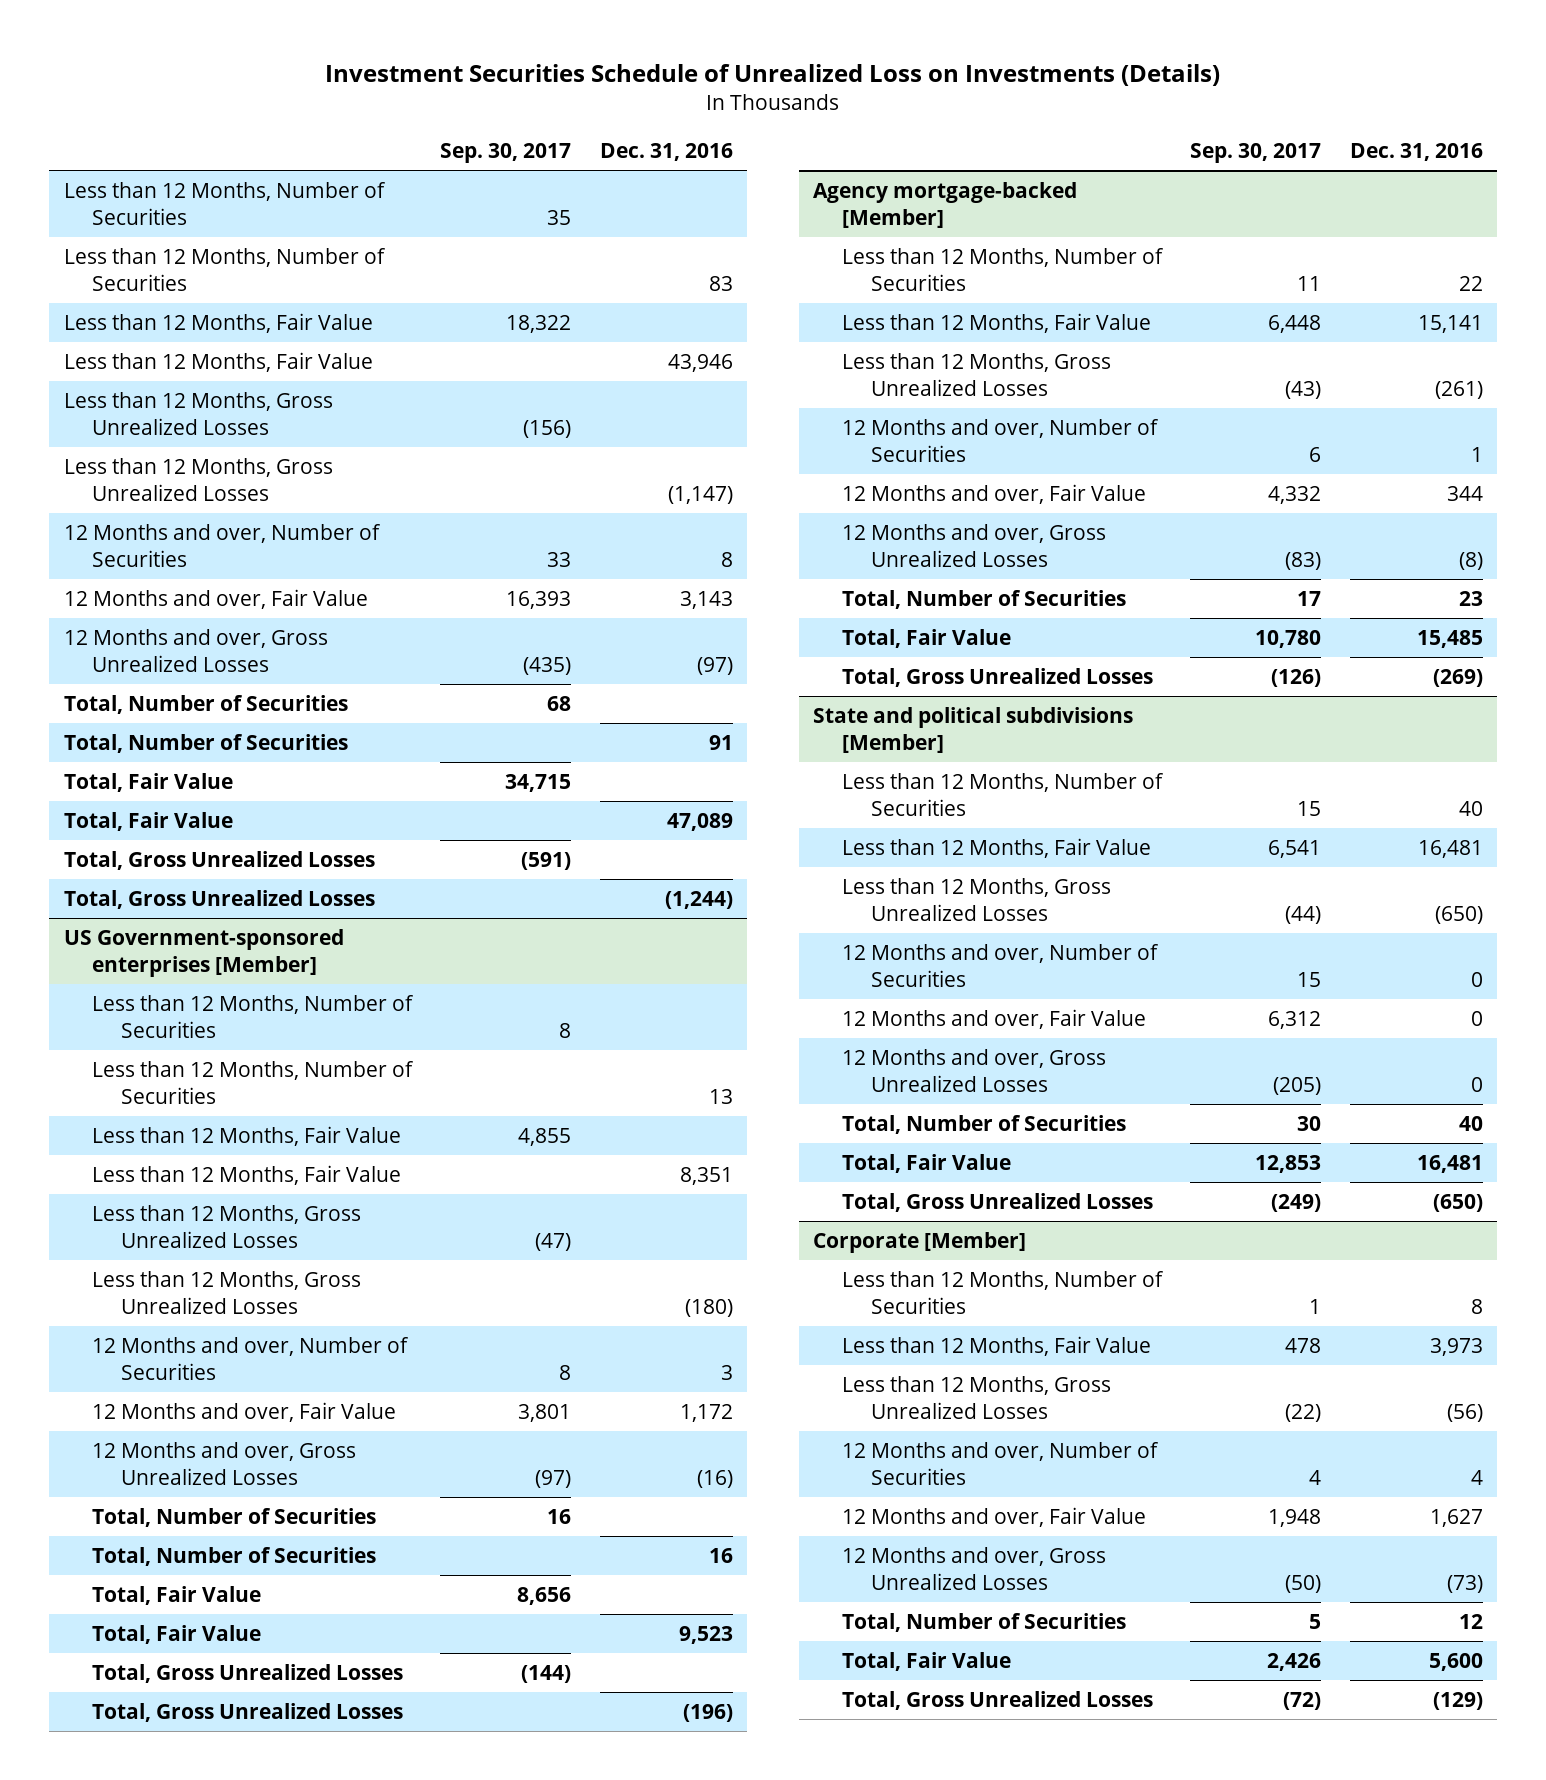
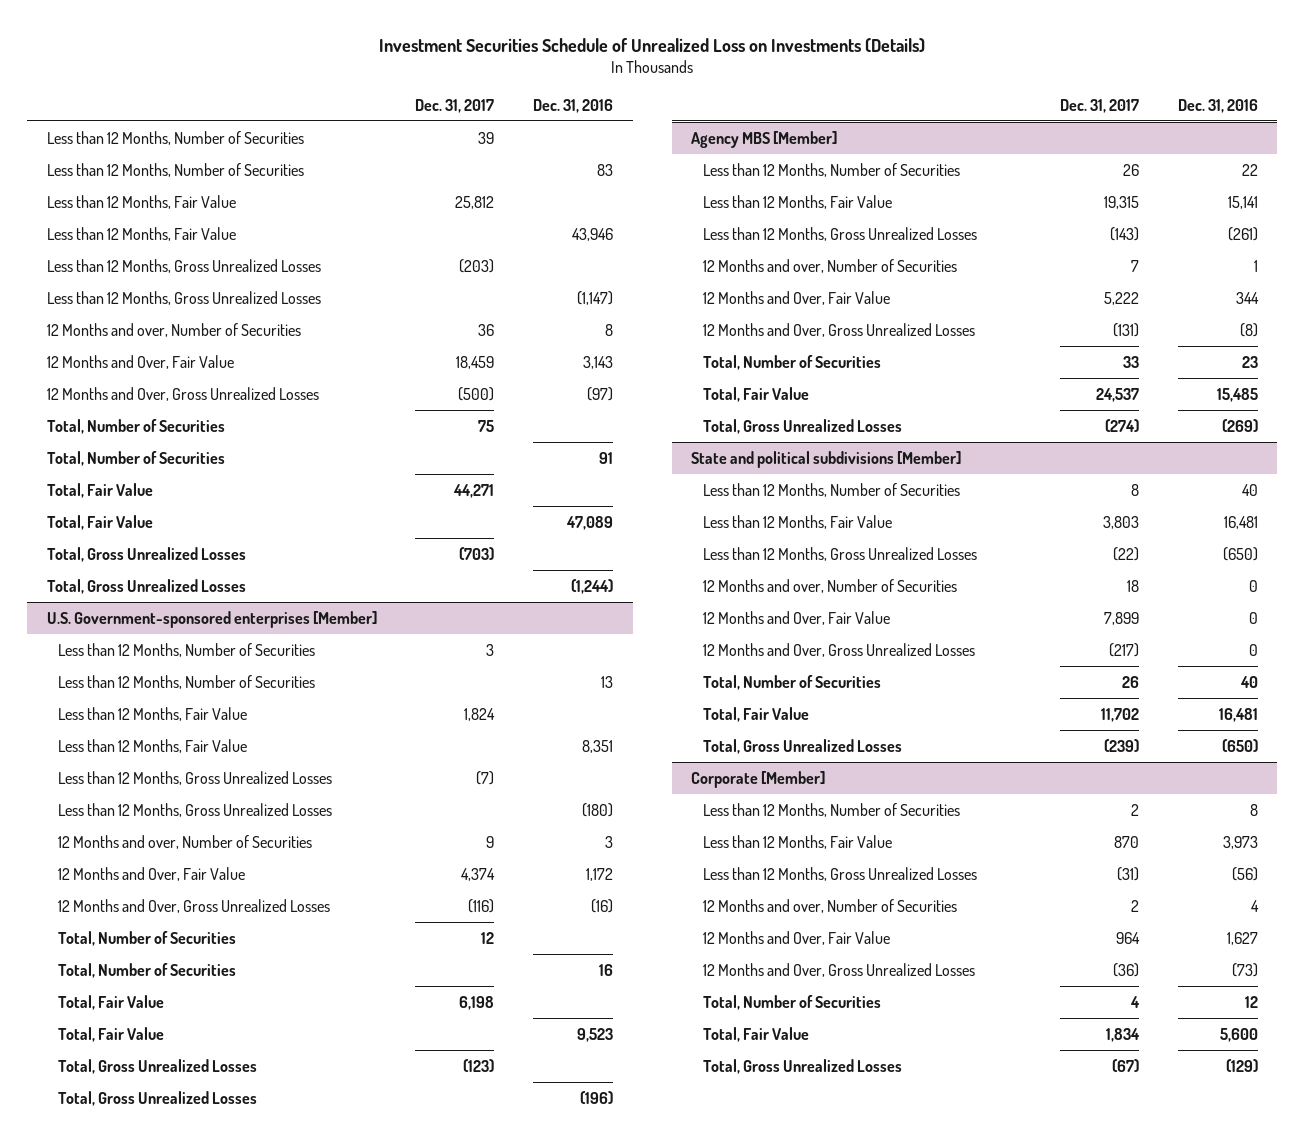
[440,142,572,163] Sep. 30, 2017 -> none
none -> [415,98,495,113] Dec. 31, 2017
[63,589,368,610] 12 Months and over, Fair Value -> [46,354,234,369] 12 Months and Over, Fair Value
[63,629,328,672] 12 Months and over, Gross Unrealized Losses -> [46,386,319,401] 12 Months and Over, Gross Unrealized Losses
[63,929,344,977] US Government-sponsored enterprises [Member] -> [46,610,377,628] U.S. Government-sponsored enterprises [Member]
[92,1402,397,1423] 12 Months and over, Fair Value -> [58,866,246,881] 12 Months and Over, Fair Value
[92,1442,357,1485] 12 Months and over, Gross Unrealized Losses -> [58,898,331,913] 12 Months and Over, Gross Unrealized Losses
[813,182,1078,228] Agency mortgage-backed [Member] -> [691,130,838,148] Agency MBS [Member]
[841,484,1146,505] 12 Months and over, Fair Value -> [702,290,890,305] 12 Months and Over, Fair Value
[841,524,1106,567] 12 Months and over, Gross Unrealized Losses -> [702,322,975,337] 12 Months and Over, Gross Unrealized Losses
[841,1009,1146,1030] 12 Months and over, Fair Value -> [702,610,890,625] 12 Months and Over, Fair Value
[841,1049,1106,1092] 12 Months and over, Gross Unrealized Losses -> [702,642,975,657] 12 Months and Over, Gross Unrealized Losses
[841,1507,1146,1528] 12 Months and over, Fair Value -> [702,930,890,945] 12 Months and Over, Fair Value
[841,1547,1106,1590] 12 Months and over, Gross Unrealized Losses -> [702,962,975,977] 12 Months and Over, Gross Unrealized Losses

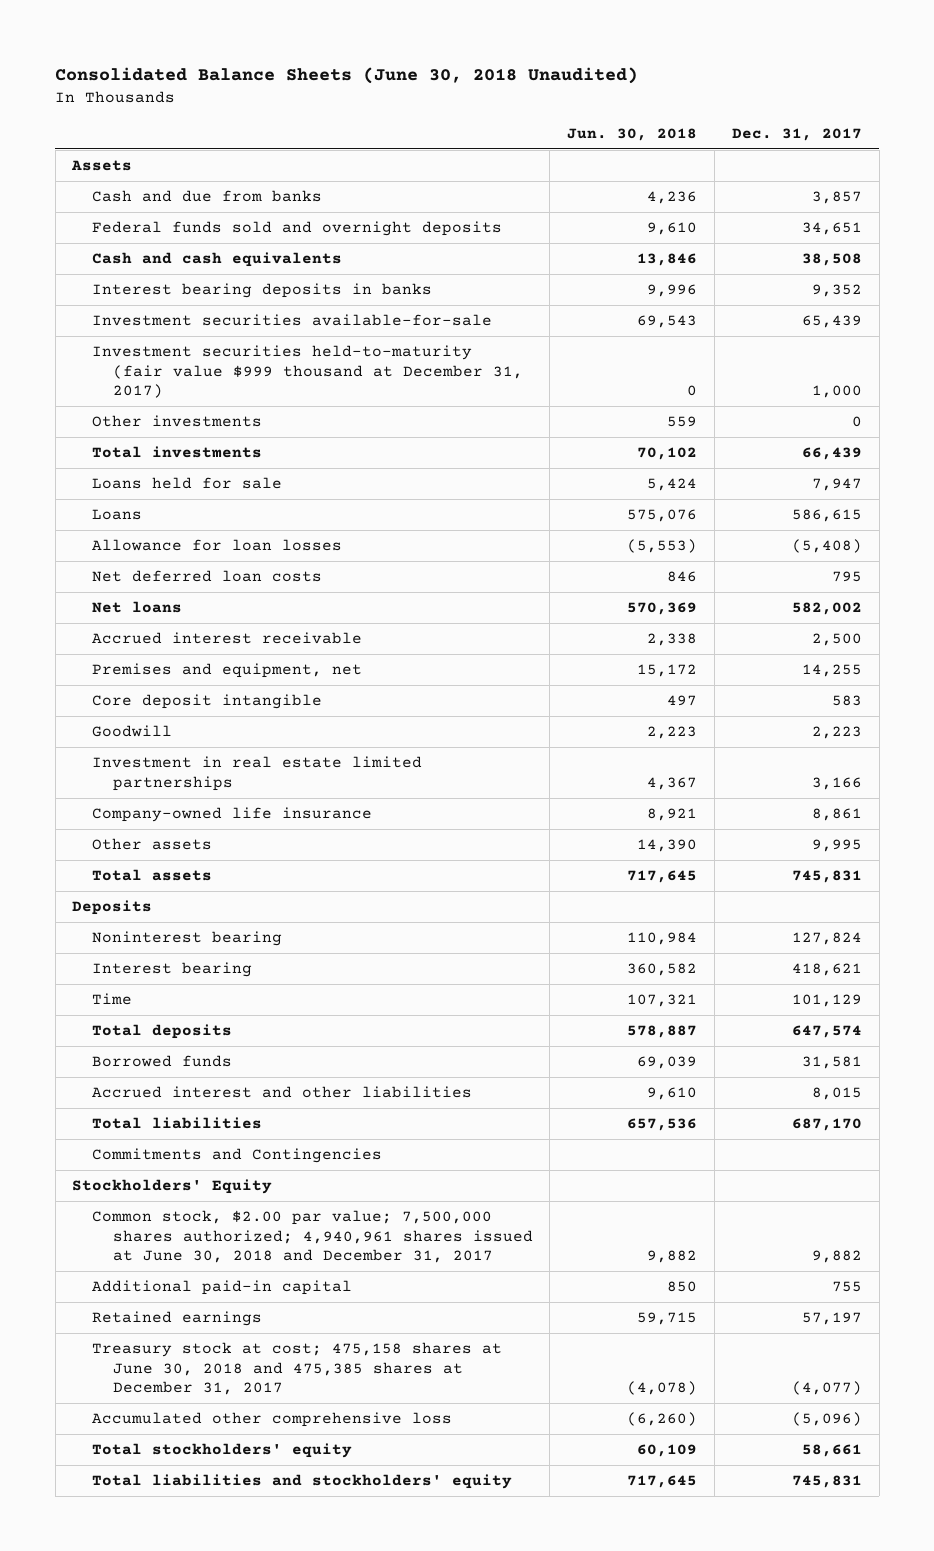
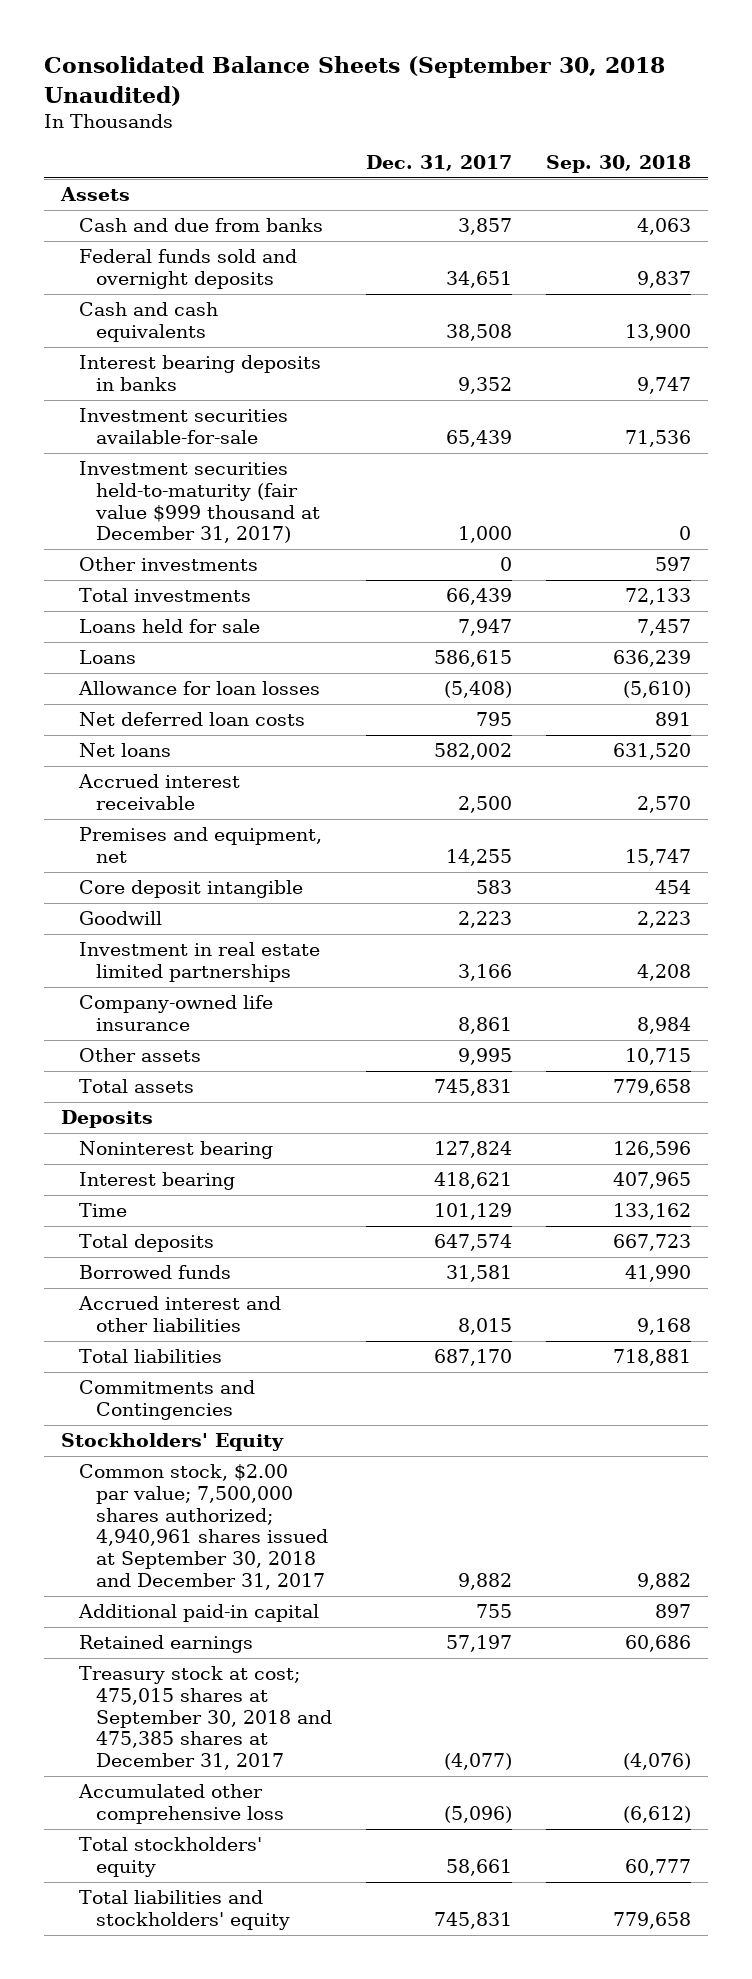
[55,66,639,84] Consolidated Balance Sheets (June 30, 2018 Unaudited) -> [44,56,666,106] Consolidated Balance Sheets (September 30, 2018 Unaudited)
[567,127,698,141] Jun. 30, 2018 -> none
none -> [546,154,692,173] Sep. 30, 2018
[92,1210,533,1264] Common stock, $2.00 par value; 7,500,000 shares authorized; 4,940,961 shares issued at June 30, 2018 and December 31, 2017 -> [78,1464,329,1590] Common stock, $2.00 par value; 7,500,000 shares authorized; 4,940,961 shares issued at September 30, 2018 and December 31, 2017
[92,1342,503,1396] Treasury stock at cost; 475,158 shares at June 30, 2018 and 475,385 shares at December 31, 2017 -> [78,1666,333,1771] Treasury stock at cost; 475,015 shares at September 30, 2018 and 475,385 shares at December 31, 2017

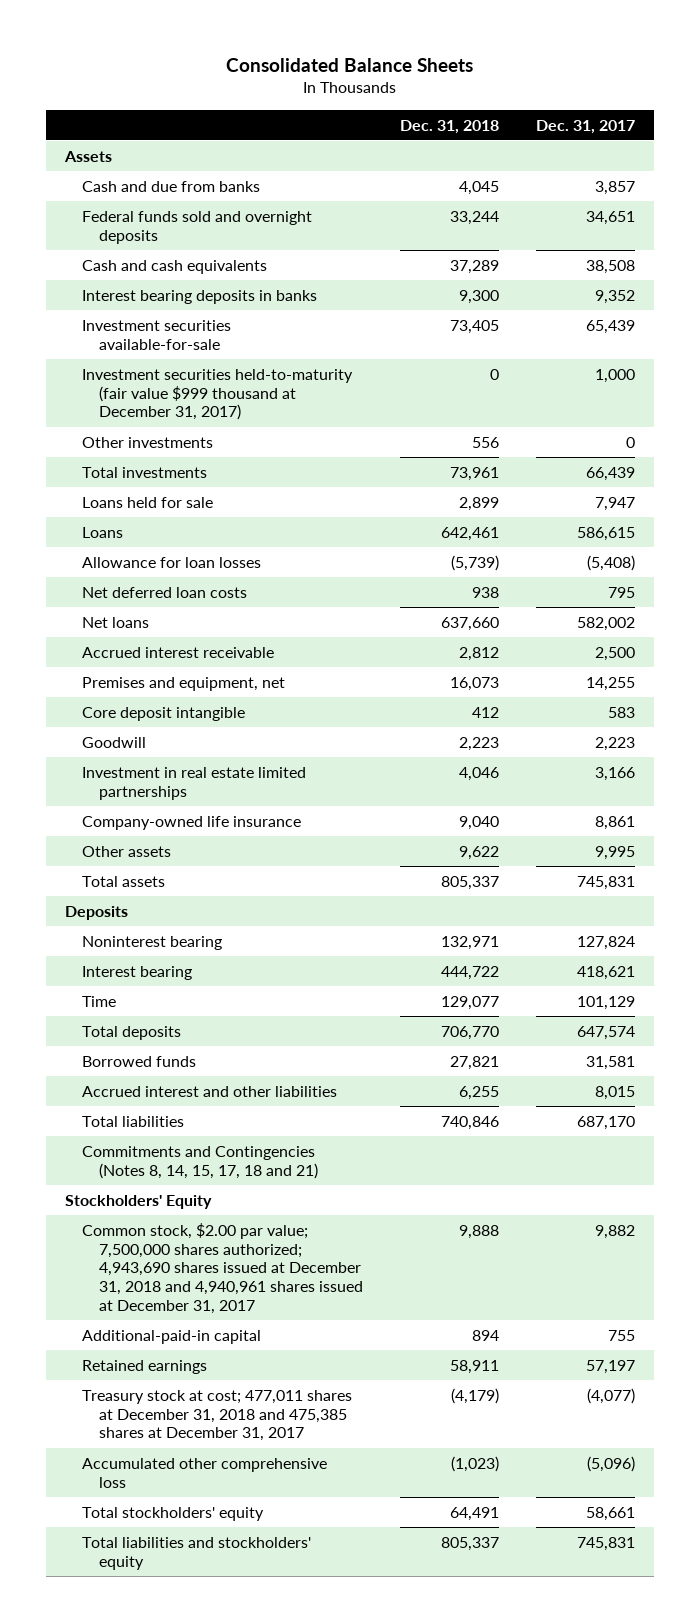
[44,56,666,106] Consolidated Balance Sheets (September 30, 2018 Unaudited) -> [225,57,473,72] Consolidated Balance Sheets
[546,154,692,173] Sep. 30, 2018 -> none
none -> [400,119,500,134] Dec. 31, 2018
[78,1380,255,1421] Commitments and Contingencies -> [81,1145,318,1179] Commitments and Contingencies (Notes 8, 14, 15, 17, 18 and 21)
[78,1464,329,1590] Common stock, $2.00 par value; 7,500,000 shares authorized; 4,940,961 shares issued at September 30, 2018 and December 31, 2017 -> [81,1222,363,1314] Common stock, $2.00 par value; 7,500,000 shares authorized; 4,943,690 shares issued at December 31, 2018 and 4,940,961 shares issued at December 31, 2017
[77,1604,319,1623] Additional paid-in capital -> [81,1329,261,1344] Additional-paid-in capital
[78,1666,333,1771] Treasury stock at cost; 475,015 shares at September 30, 2018 and 475,385 shares at December 31, 2017 -> [81,1389,352,1442] Treasury stock at cost; 477,011 shares at December 31, 2018 and 475,385 shares at December 31, 2017

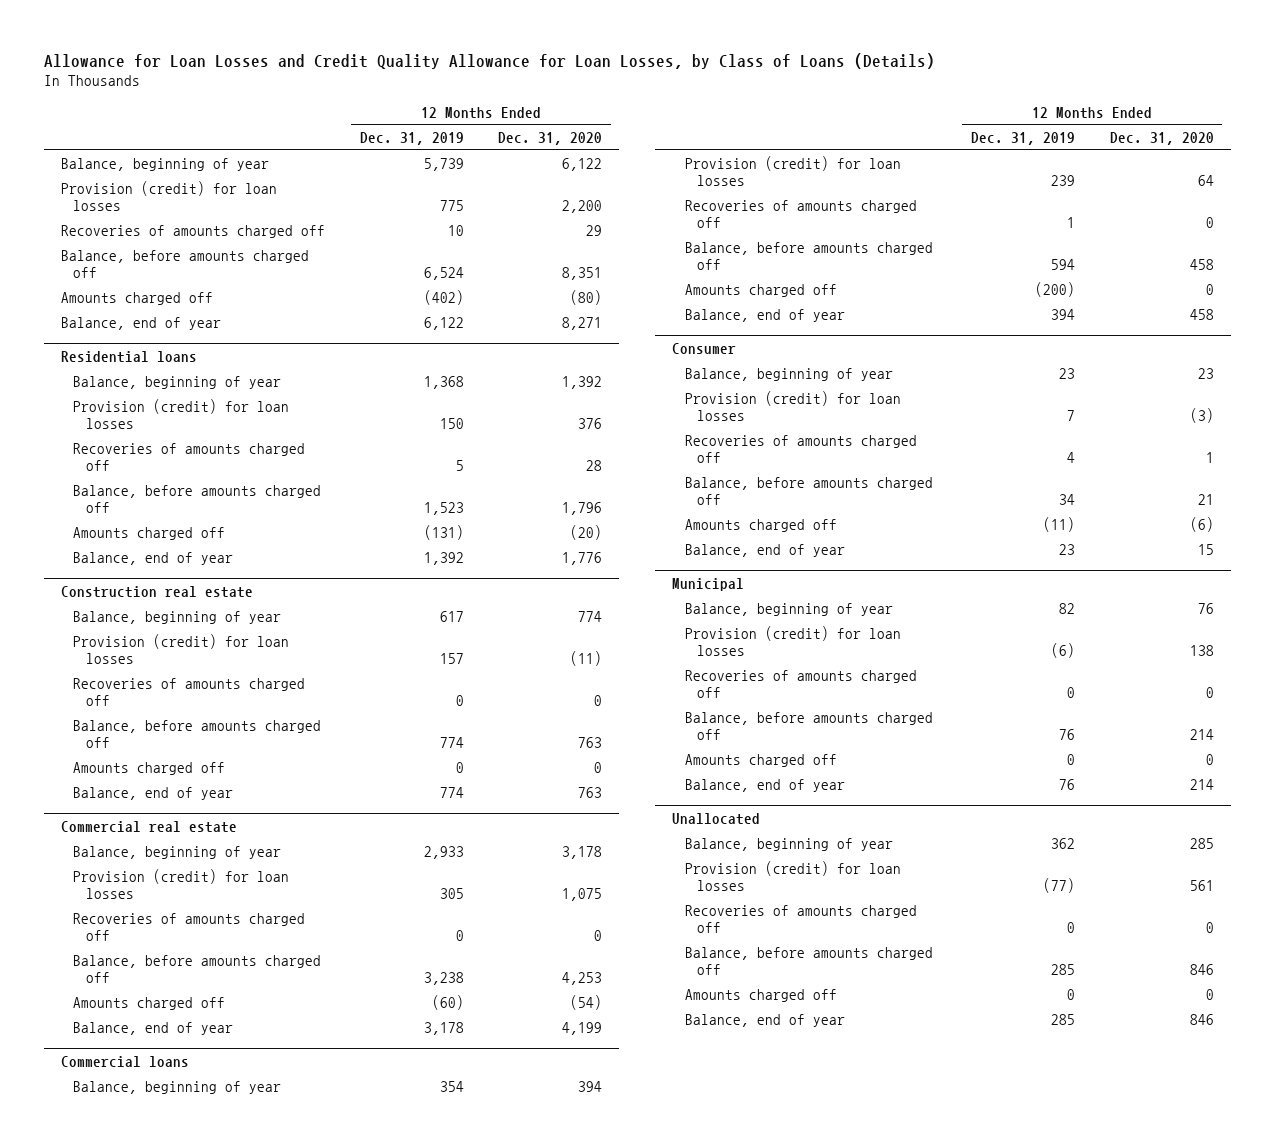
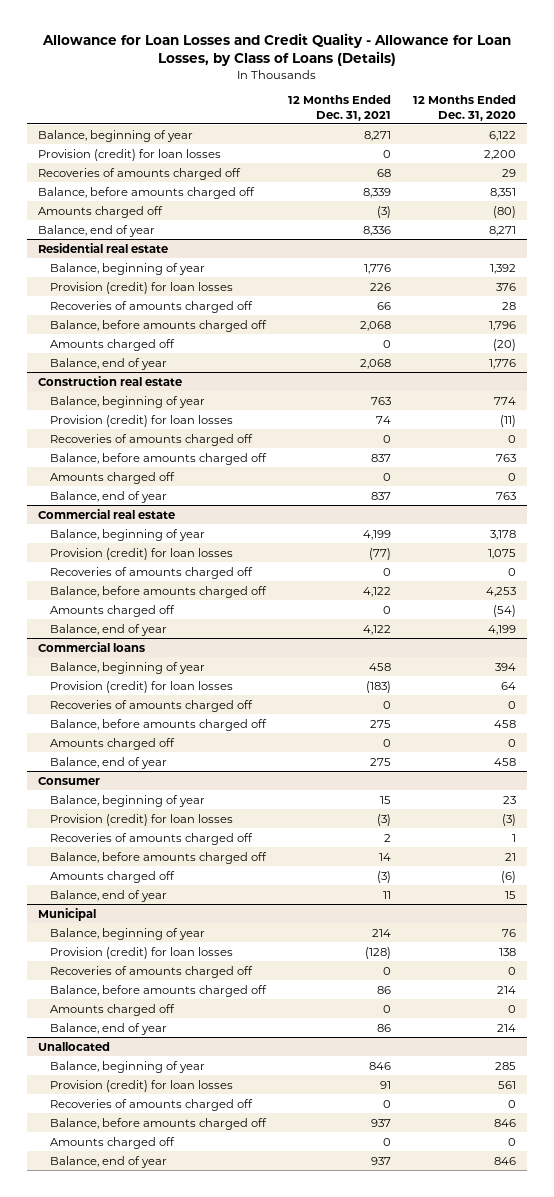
[43,53,935,70] Allowance for Loan Losses and Credit Quality Allowance for Loan Losses, by Class of Loans (Details) -> [41,33,511,67] Allowance for Loan Losses and Credit Quality - Allowance for Loan Losses, by Class of Loans (Details)
[359,131,464,145] Dec. 31, 2019 -> none
none -> [287,95,391,121] 12 Months Ended Dec. 31, 2021
[61,350,198,363] Residential loans -> [38,242,169,253] Residential real estate

